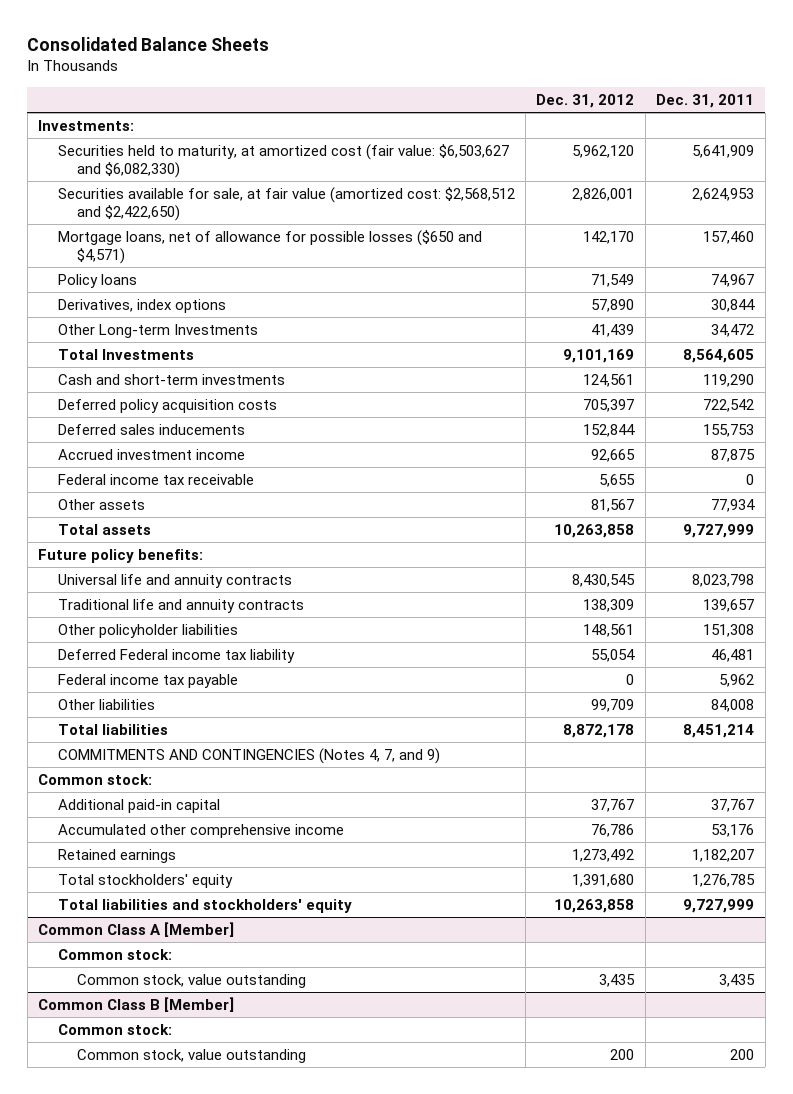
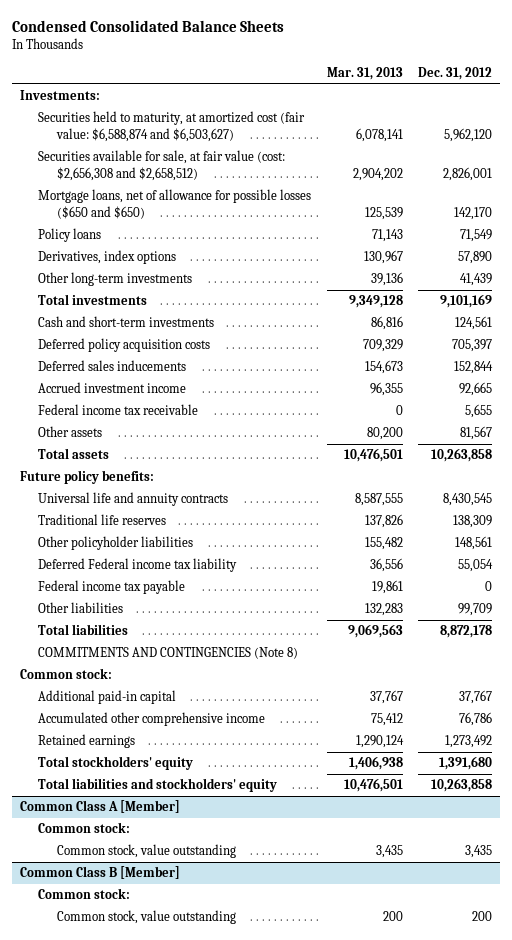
[27,36,270,51] Consolidated Balance Sheets -> [11,19,284,32] Condensed Consolidated Balance Sheets
[656,93,755,108] Dec. 31, 2011 -> none
none -> [326,67,403,81] Mar. 31, 2013
[57,144,509,178] Securities held to maturity, at amortized cost (fair value: $6,503,627 and $6,082,330) -> [38,111,306,142] Securities held to maturity, at amortized cost (fair value: $6,588,874 and $6,503,627)
[57,187,515,221] Securities available for sale, at fair value (amortized cost: $2,568,512 and $2,422,650) -> [38,150,286,181] Securities available for sale, at fair value (cost: $2,656,308 and $2,658,512)
[57,230,482,264] Mortgage loans, net of allowance for possible losses ($650 and $4,571) -> [38,189,312,219] Mortgage loans, net of allowance for possible losses ($650 and $650)
[57,324,258,339] Other Long-term Investments -> [38,272,193,287] Other long-term investments
[57,349,194,361] Total Investments -> [38,294,148,306] Total investments
[57,599,304,614] Traditional life and annuity contracts -> [38,514,167,526] Traditional life reserves
[57,748,440,765] COMMITMENTS AND CONTINGENCIES (Notes 4, 7, and 9) -> [38,647,299,660] COMMITMENTS AND CONTINGENCIES (Note 8)

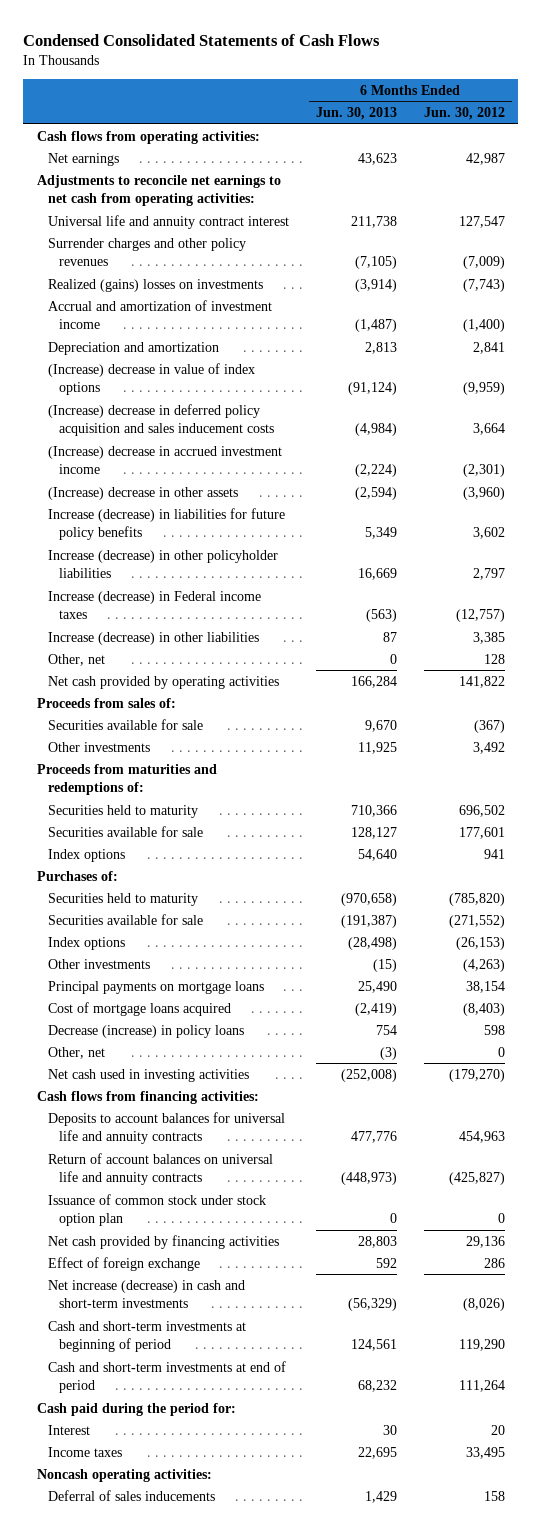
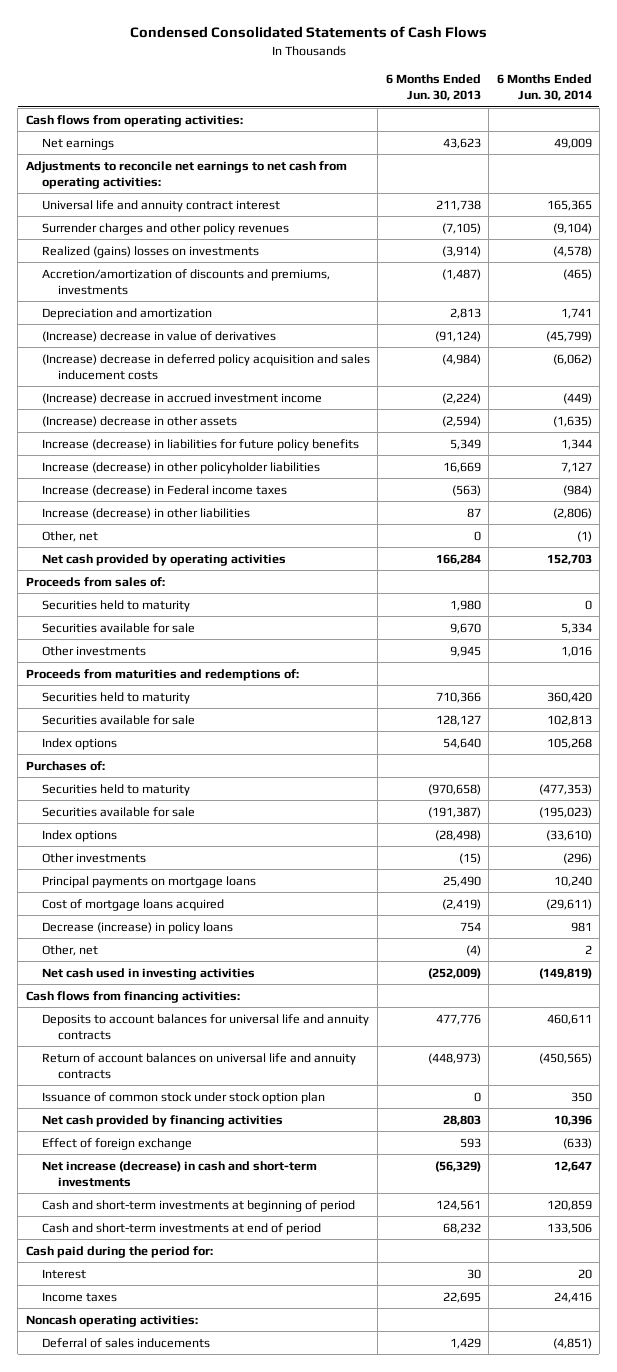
[423,107,505,121] Jun. 30, 2012 -> none
none -> [496,74,592,102] 6 Months Ended Jun. 30, 2014
[48,299,273,330] Accrual and amortization of investment income -> [41,268,330,295] Accretion/amortization of discounts and premiums, investments
[48,362,256,396] (Increase) decrease in value of index options -> [41,330,276,342] (Increase) decrease in value of derivatives
none -> [41,599,190,612] Securities held to maturity
[357,741,397,754] 11,925 -> [449,645,481,657] 9,945
[379,1046,397,1060] (3) -> [465,944,481,956] (4)
[340,1068,397,1082] (252,008) -> [427,967,481,979] (252,009)
[375,1257,397,1268] 592 -> [459,1137,481,1148] 593

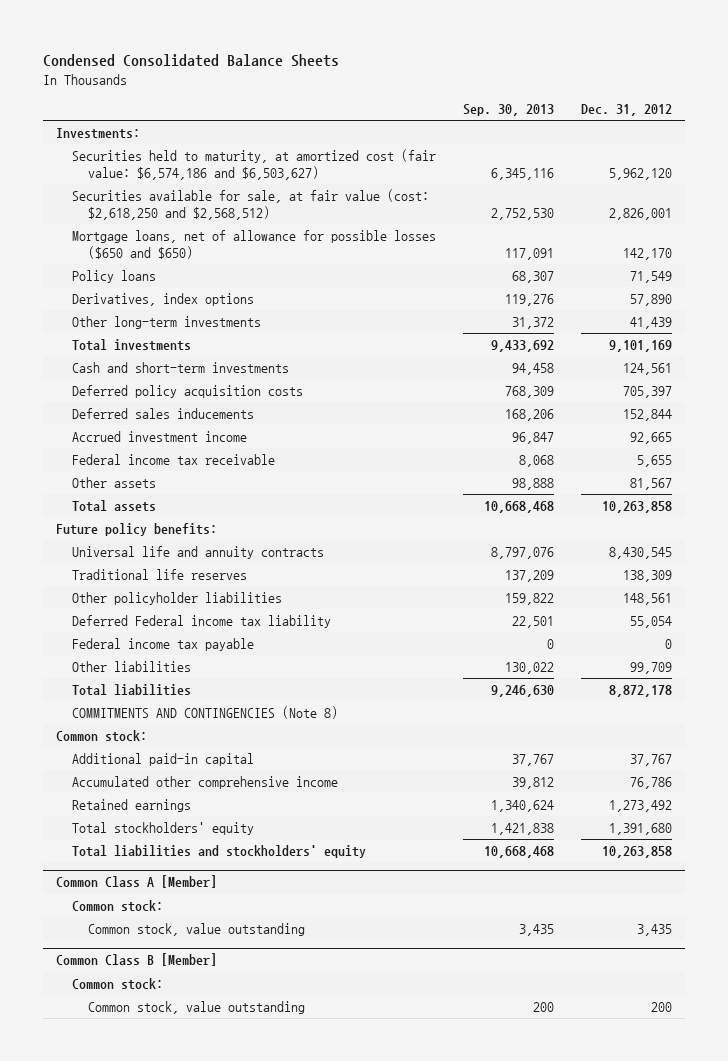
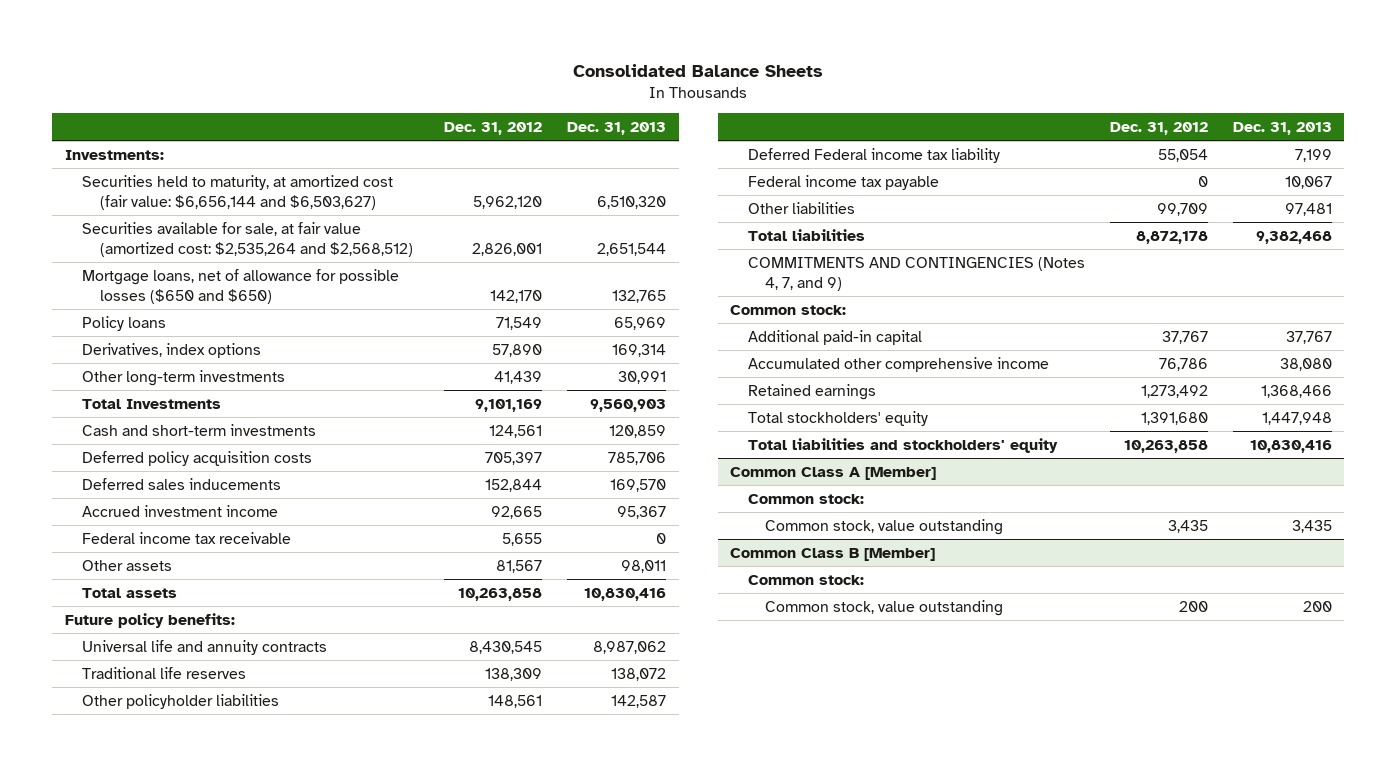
[43,53,340,67] Condensed Consolidated Balance Sheets -> [573,63,824,77] Consolidated Balance Sheets
[462,104,554,117] Sep. 30, 2013 -> none
none -> [567,122,667,136] Dec. 31, 2013
[72,148,437,181] Securities held to maturity, at amortized cost (fair value: $6,574,186 and $6,503,627) -> [82,174,394,210] Securities held to maturity, at amortized cost (fair value: $6,656,144 and $6,503,627)
[72,188,430,221] Securities available for sale, at fair value (cost: $2,618,250 and $2,568,512) -> [82,221,413,257] Securities available for sale, at fair value (amortized cost: $2,535,264 and $2,568,512)
[72,338,192,351] Total investments -> [82,398,222,409] Total Investments
[72,705,339,719] COMMITMENTS AND CONTINGENCIES (Note 8) -> [747,256,1085,291] COMMITMENTS AND CONTINGENCIES (Notes 4, 7, and 9)

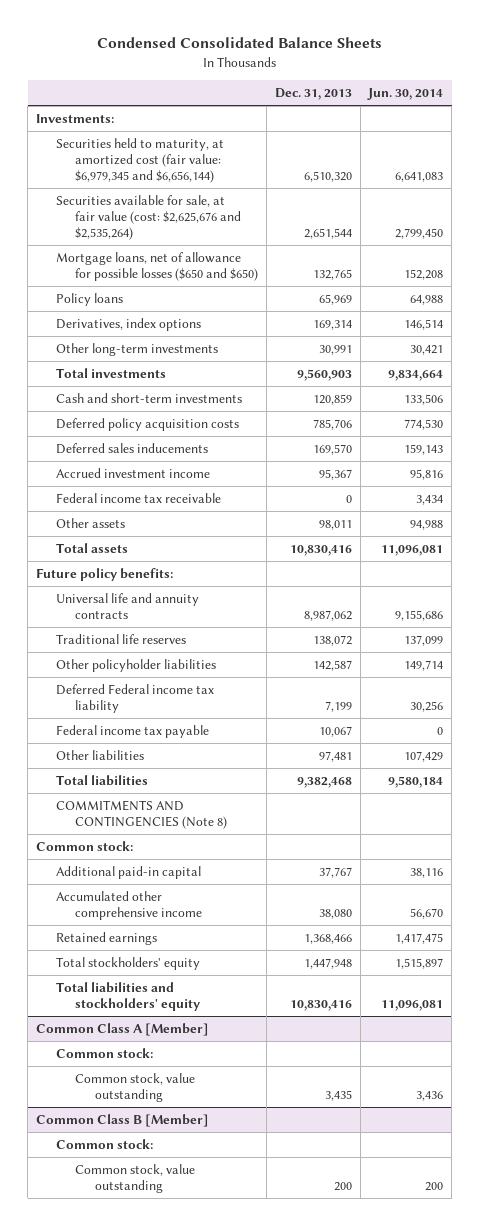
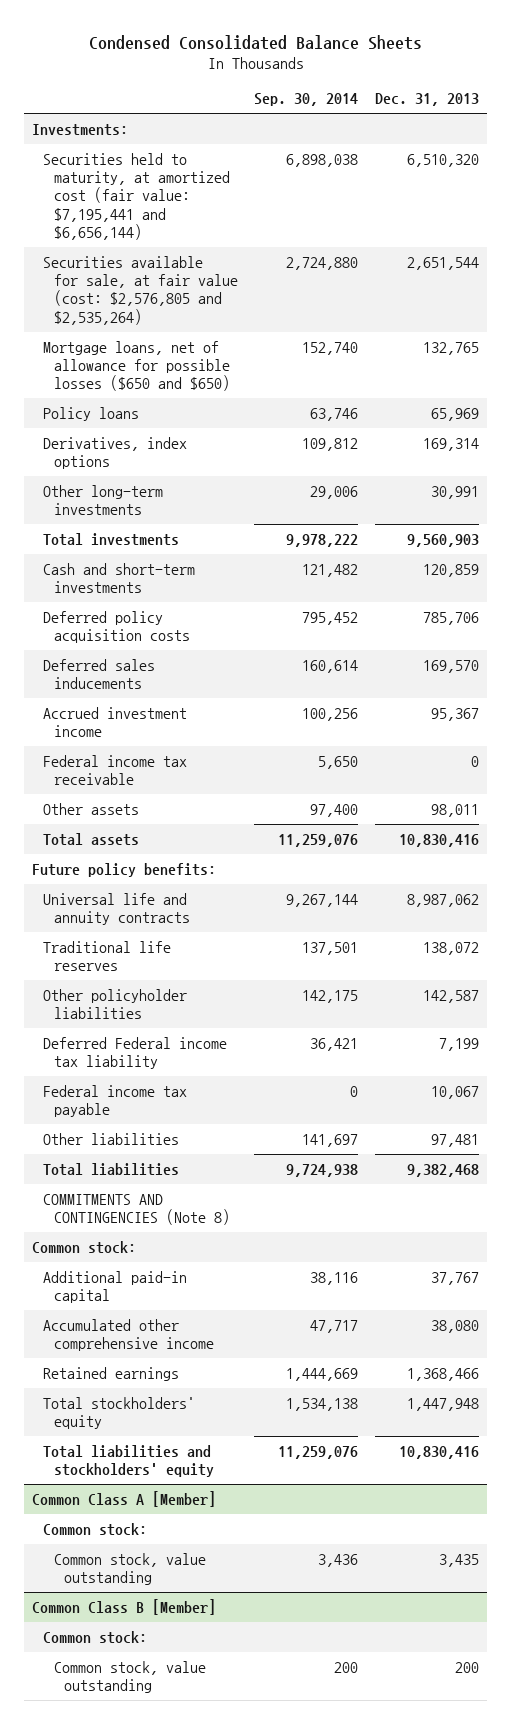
[367,87,444,100] Jun. 30, 2014 -> none
none -> [254,93,359,107] Sep. 30, 2014
[55,137,224,183] Securities held to maturity, at amortized cost (fair value: $6,979,345 and $6,656,144) -> [42,152,230,240] Securities held to maturity, at amortized cost (fair value: $7,195,441 and $6,656,144)
[55,194,242,240] Securities available for sale, at fair value (cost: $2,625,676 and $2,535,264) -> [42,255,238,325] Securities available for sale, at fair value (cost: $2,576,805 and $2,535,264)

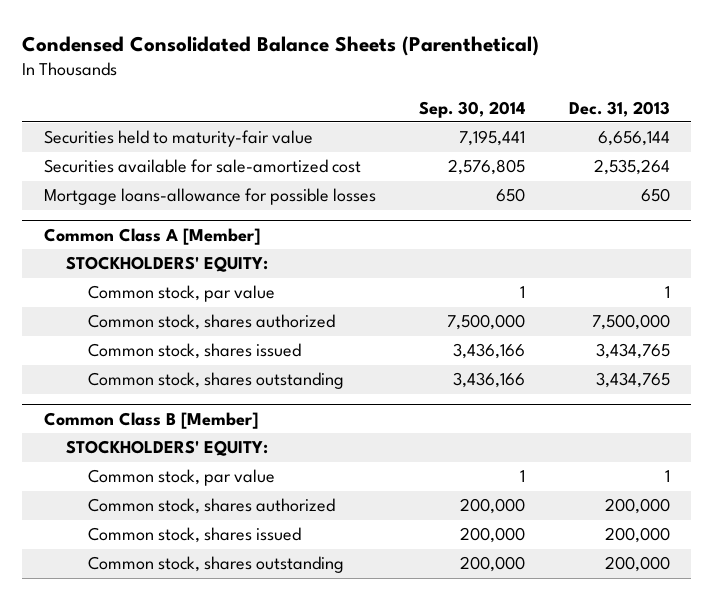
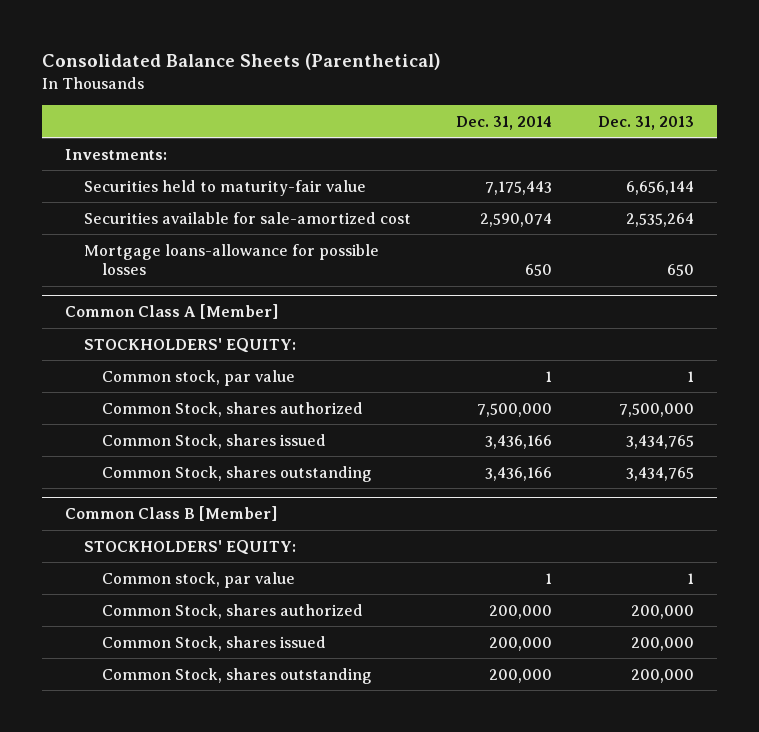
[22,35,540,56] Condensed Consolidated Balance Sheets (Parenthetical) -> [41,52,441,70] Consolidated Balance Sheets (Parenthetical)
[419,100,526,118] Sep. 30, 2014 -> none
none -> [456,115,553,130] Dec. 31, 2014
none -> [64,148,167,160] Investments:
[87,314,335,331] Common stock, shares authorized -> [102,401,364,417] Common Stock, shares authorized
[87,343,301,360] Common stock, shares issued -> [102,433,327,449] Common Stock, shares issued
[87,372,344,390] Common stock, shares outstanding -> [102,465,373,482] Common Stock, shares outstanding
[87,498,335,515] Common stock, shares authorized -> [102,603,364,619] Common Stock, shares authorized
[87,527,301,544] Common stock, shares issued -> [102,635,327,651] Common Stock, shares issued
[87,556,344,574] Common stock, shares outstanding -> [102,667,373,684] Common Stock, shares outstanding

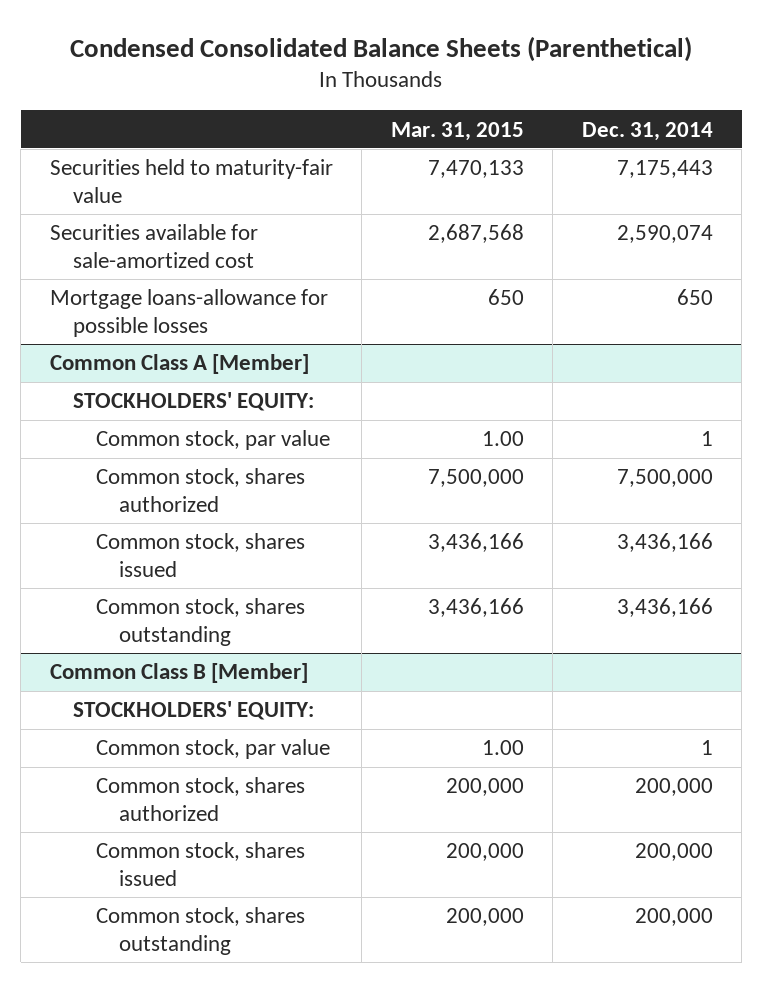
[41,52,441,70] Consolidated Balance Sheets (Parenthetical) -> [70,35,693,62] Condensed Consolidated Balance Sheets (Parenthetical)
[597,115,694,130] Dec. 31, 2013 -> none
none -> [390,121,524,141] Mar. 31, 2015
[64,148,167,160] Investments: -> none
[102,401,364,417] Common Stock, shares authorized -> [96,468,306,512] Common stock, shares authorized
[102,433,327,449] Common Stock, shares issued -> [96,533,306,577] Common stock, shares issued
[102,465,373,482] Common Stock, shares outstanding -> [96,598,306,646] Common stock, shares outstanding
[102,603,364,619] Common Stock, shares authorized -> [96,777,306,821] Common stock, shares authorized
[102,635,327,651] Common Stock, shares issued -> [96,842,306,886] Common stock, shares issued
[102,667,373,684] Common Stock, shares outstanding -> [96,907,306,955] Common stock, shares outstanding

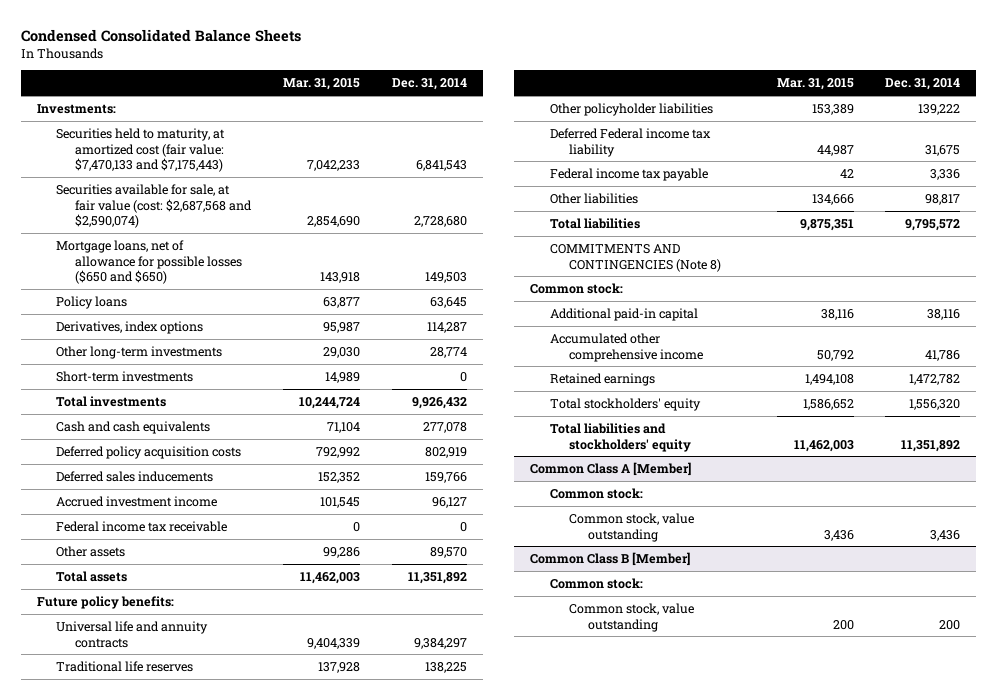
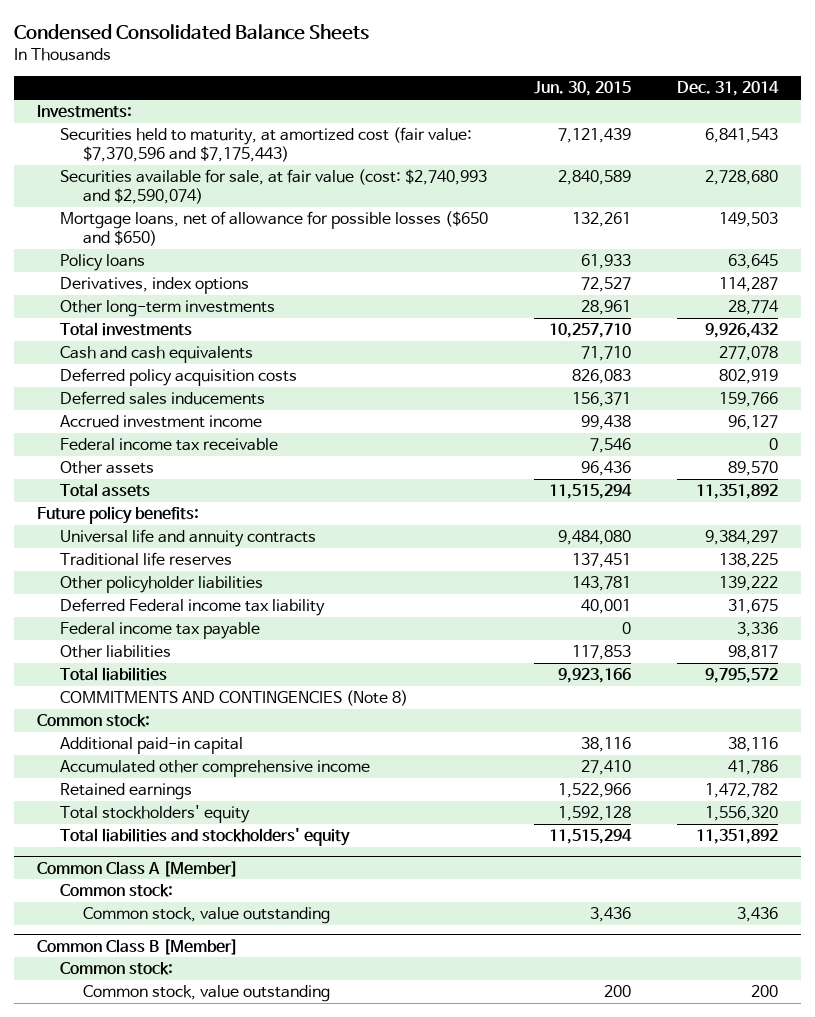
[282,78,360,91] Mar. 31, 2015 -> none
none -> [533,81,631,97] Jun. 30, 2015
[55,127,225,173] Securities held to maturity, at amortized cost (fair value: $7,470,133 and $7,175,443) -> [59,127,472,163] Securities held to maturity, at amortized cost (fair value: $7,370,596 and $7,175,443)
[55,183,253,229] Securities available for sale, at fair value (cost: $2,687,568 and $2,590,074) -> [59,169,487,205] Securities available for sale, at fair value (cost: $2,740,993 and $2,590,074)
[55,370,193,382] Short-term investments -> none

